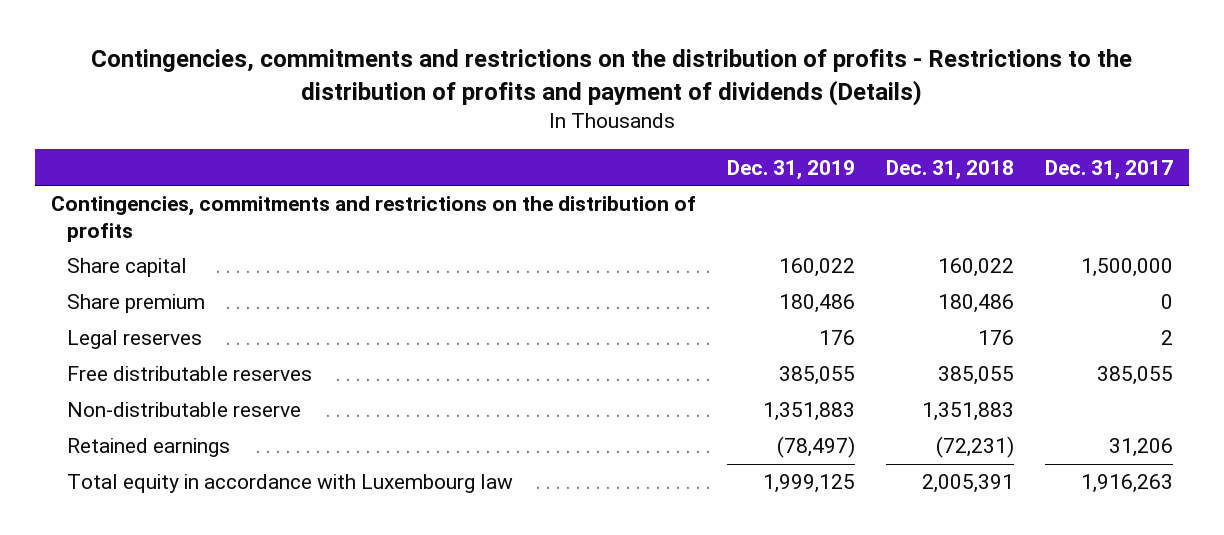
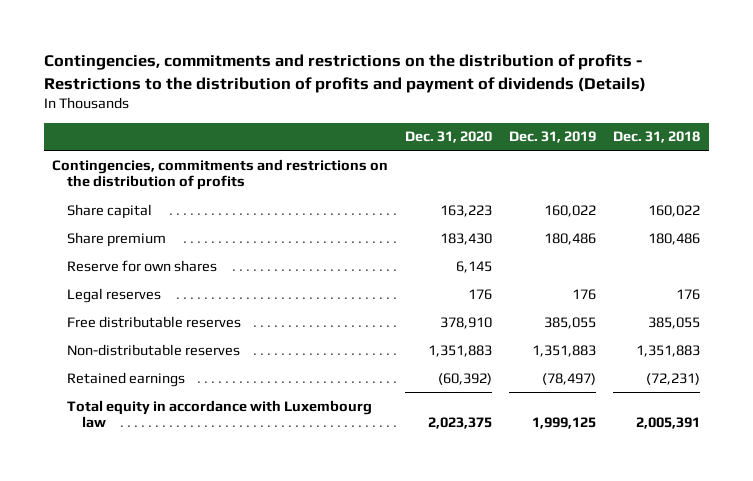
[1045,159,1174,180] Dec. 31, 2017 -> none
none -> [405,131,493,144] Dec. 31, 2020
none -> [67,259,218,272] Reserve for own shares
[66,402,301,418] Non-distributable reserve -> [67,343,241,356] Non-distributable reserves

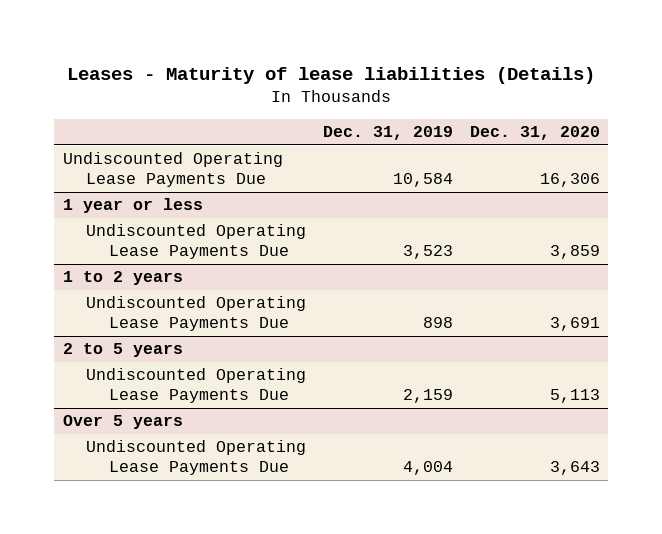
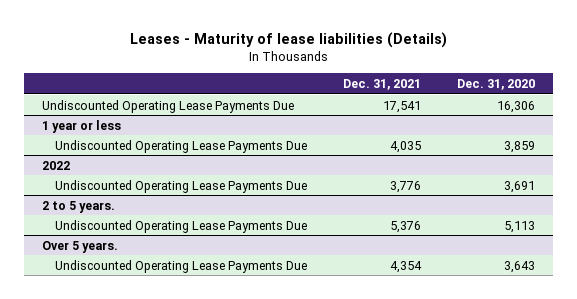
[322,126,453,141] Dec. 31, 2019 -> none
none -> [342,79,421,91] Dec. 31, 2021
[62,271,183,286] 1 to 2 years -> [42,160,71,170] 2022
[62,343,183,358] 2 to 5 years -> [42,200,116,213] 2 to 5 years.
[62,415,183,430] Over 5 years -> [42,240,119,253] Over 5 years.

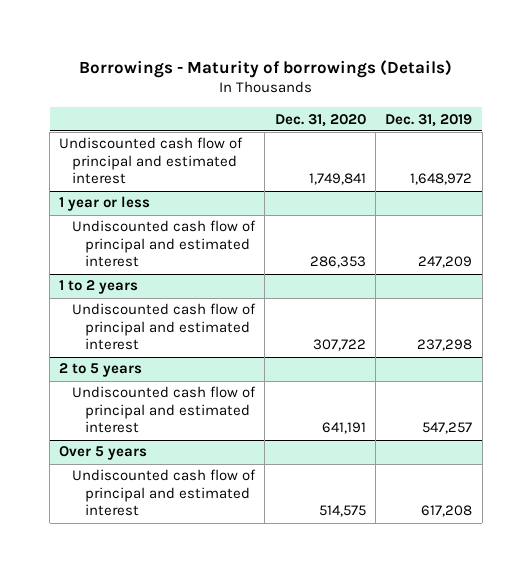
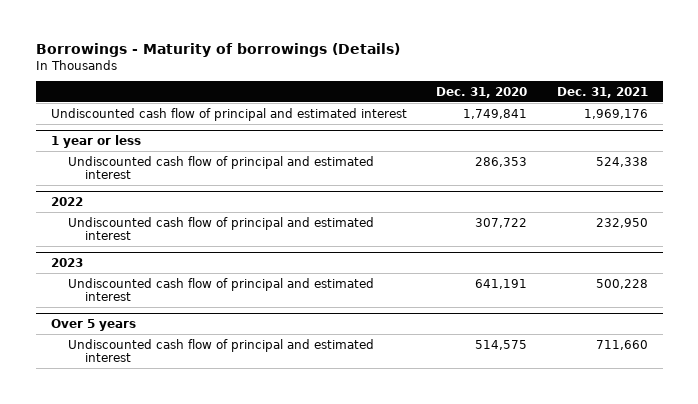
[385,113,473,127] Dec. 31, 2019 -> none
none -> [556,87,648,99] Dec. 31, 2021
[59,280,139,295] 1 to 2 years -> [50,197,83,207] 2022
[59,363,143,378] 2 to 5 years -> [50,258,83,268] 2023

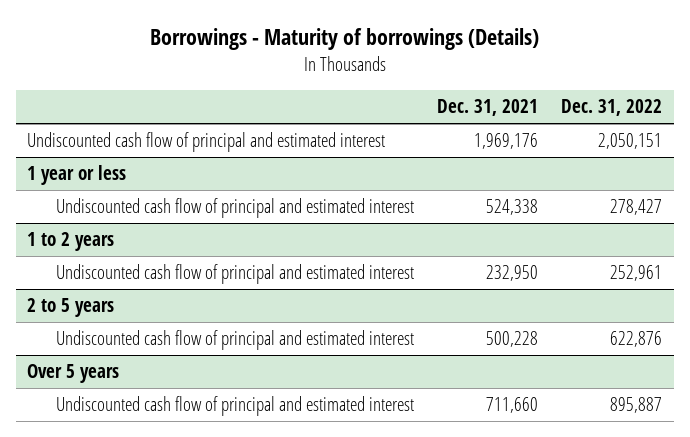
[436,87,528,99] Dec. 31, 2020 -> none
none -> [561,99,663,117] Dec. 31, 2022
[50,197,83,207] 2022 -> [27,232,115,252] 1 to 2 years
[50,258,83,268] 2023 -> none
none -> [27,298,115,318] 2 to 5 years

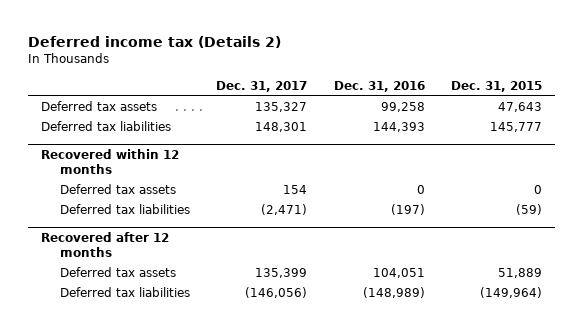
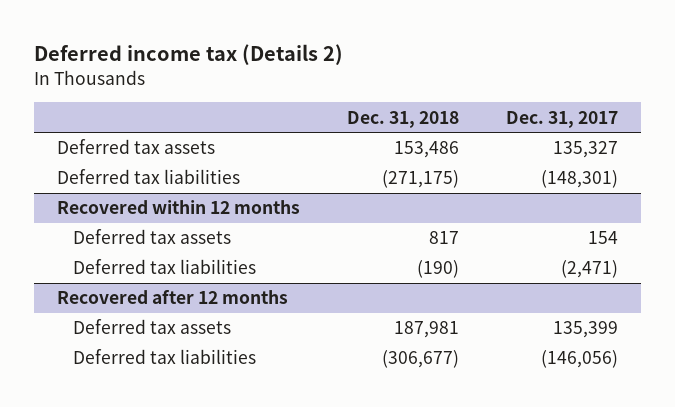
[333,81,425,93] Dec. 31, 2016 -> none
[450,81,542,93] Dec. 31, 2015 -> none
none -> [347,110,460,128] Dec. 31, 2018
[255,122,308,133] 148,301 -> [540,170,618,189] (148,301)

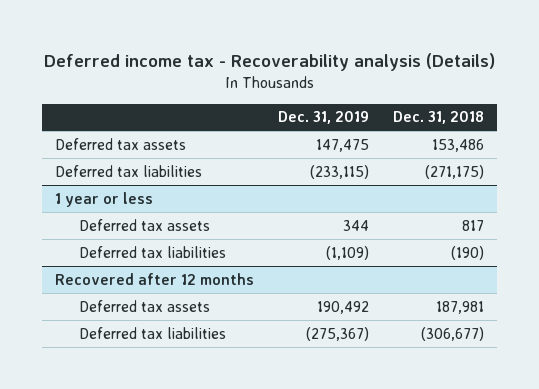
[34,44,344,66] Deferred income tax (Details 2) -> [43,52,495,71] Deferred income tax - Recoverability analysis (Details)
[505,110,618,128] Dec. 31, 2017 -> none
none -> [278,111,370,125] Dec. 31, 2019
[57,200,301,215] Recovered within 12 months -> [54,191,153,207] 1 year or less

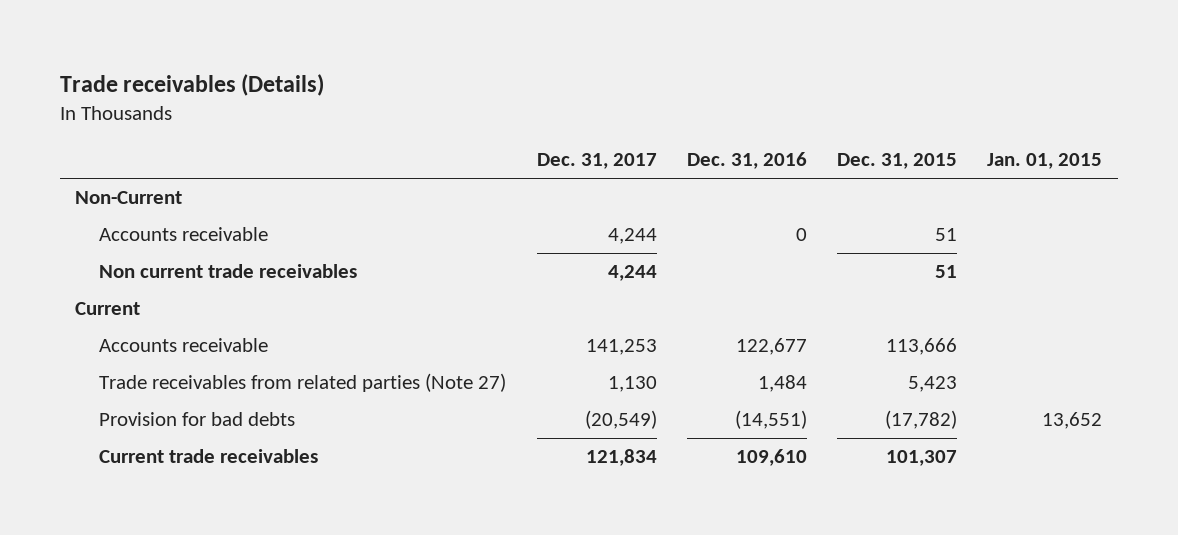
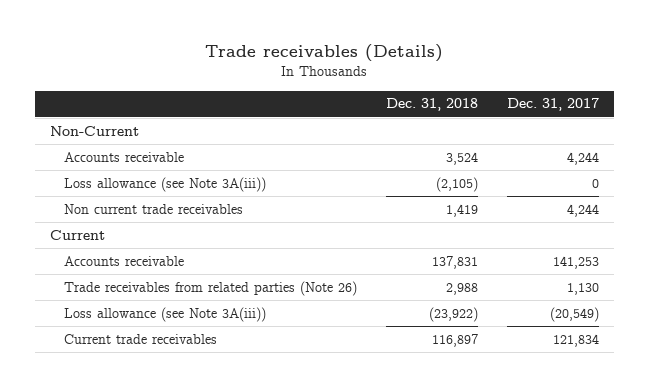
[686,152,807,170] Dec. 31, 2016 -> none
[837,153,958,170] Dec. 31, 2015 -> none
[987,153,1103,170] Jan. 01, 2015 -> none
none -> [386,98,479,112] Dec. 31, 2018
none -> [63,176,266,192] Loss allowance (see Note 3A(iii))
[99,373,507,393] Trade receivables from related parties (Note 27) -> [63,280,357,296] Trade receivables from related parties (Note 26)
[99,412,296,427] Provision for bad debts -> [63,306,266,322] Loss allowance (see Note 3A(iii))

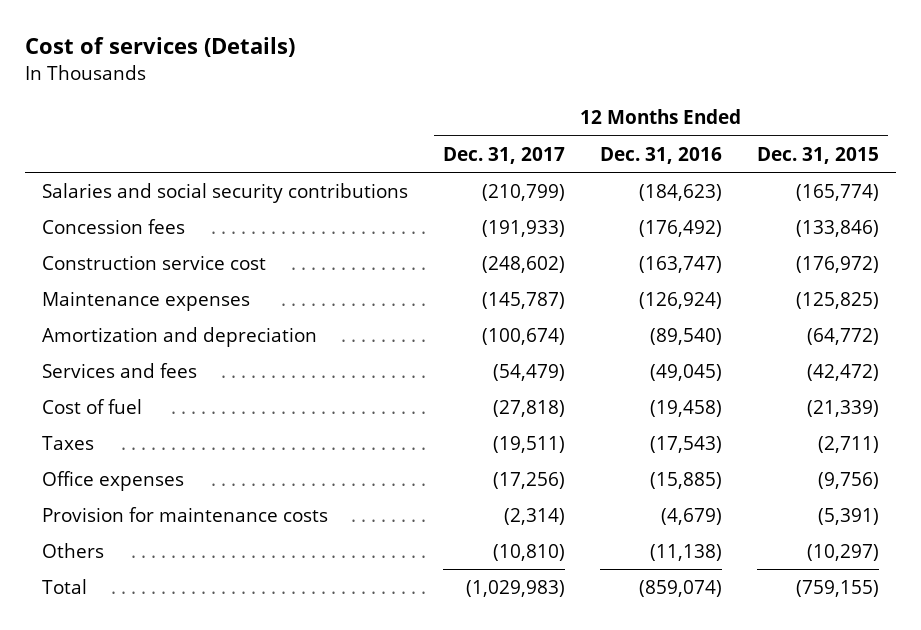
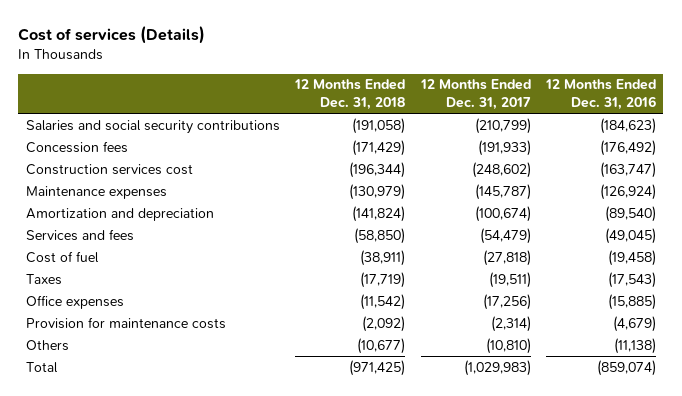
[756,146,879,164] Dec. 31, 2015 -> none
none -> [294,79,406,111] 12 Months Ended Dec. 31, 2018
[42,254,267,270] Construction service cost -> [26,163,194,175] Construction services cost

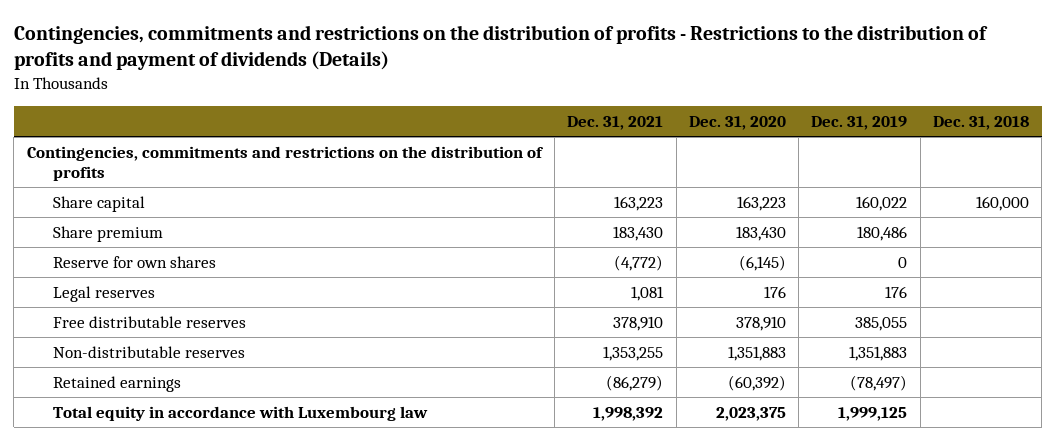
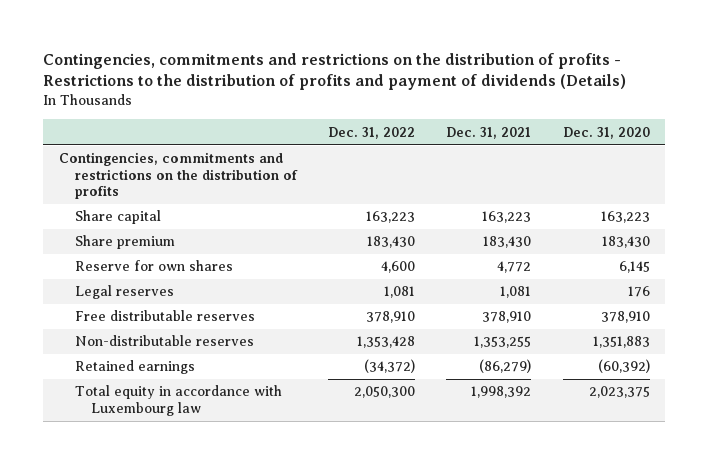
[811,116,908,131] Dec. 31, 2019 -> none
[933,116,1030,131] Dec. 31, 2018 -> none
none -> [328,126,416,139] Dec. 31, 2022
[614,254,664,271] (4,772) -> [497,261,532,274] 4,772
[738,254,786,271] (6,145) -> [618,261,650,274] 6,145

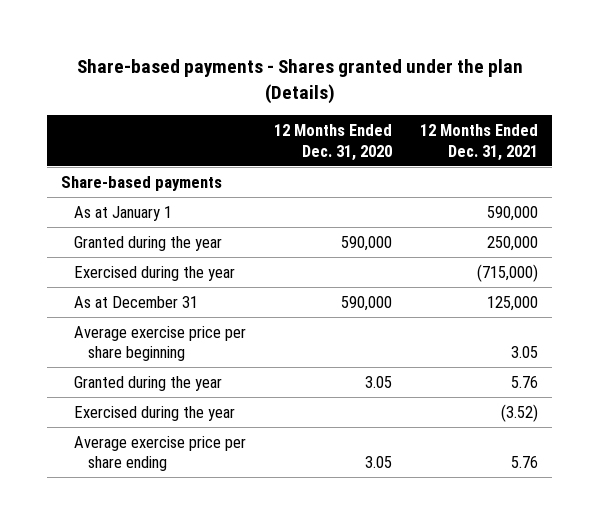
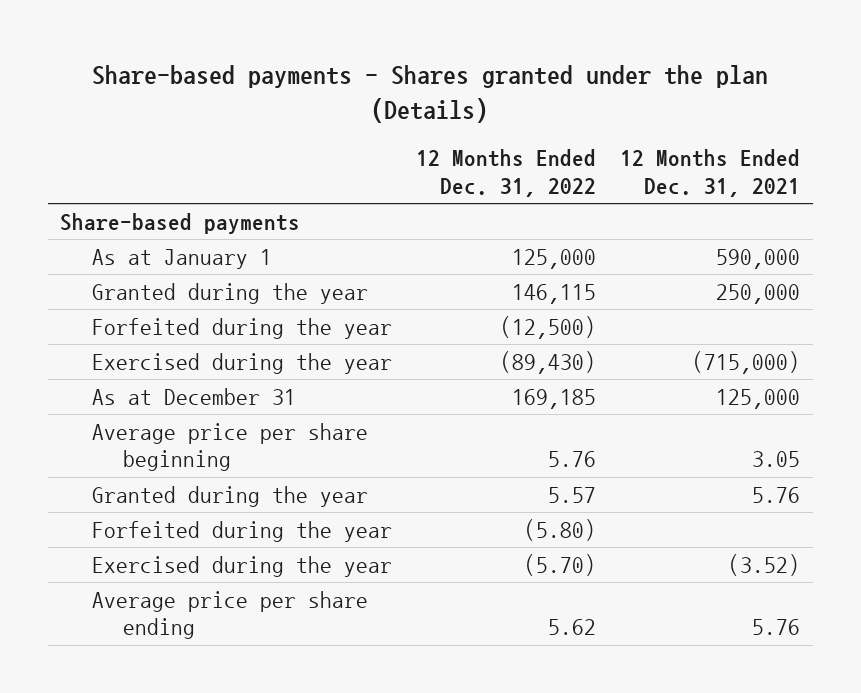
[274,124,393,161] 12 Months Ended Dec. 31, 2020 -> none
none -> [416,149,597,197] 12 Months Ended Dec. 31, 2022
none -> [91,317,392,339] Forfeited during the year
[74,325,247,362] Average exercise price per share beginning -> [91,422,368,472] Average price per share beginning
none -> [91,520,392,542] Forfeited during the year
[74,435,247,472] Average exercise price per share ending -> [91,590,368,640] Average price per share ending

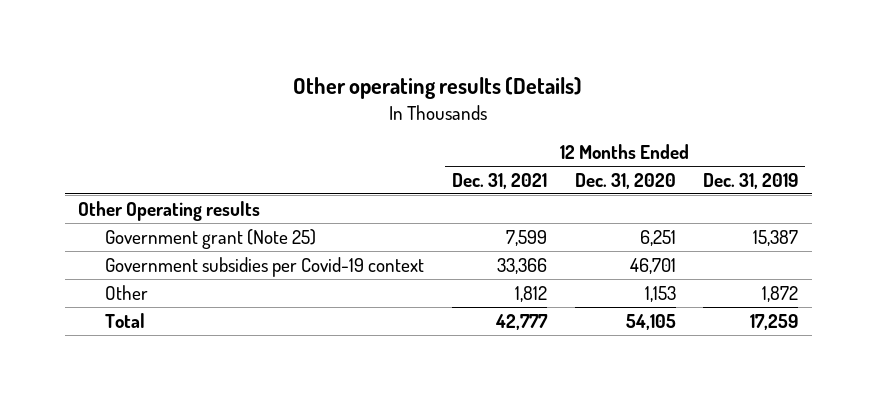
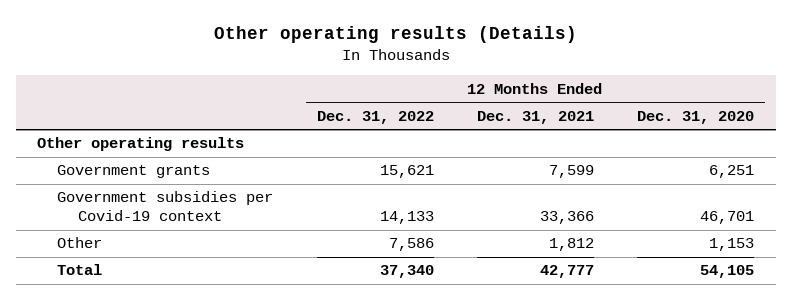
[703,172,799,189] Dec. 31, 2019 -> none
none -> [316,110,434,124] Dec. 31, 2022
[78,200,261,221] Other Operating results -> [37,137,245,152] Other operating results
[105,228,317,249] Government grant (Note 25) -> [57,165,211,179] Government grants

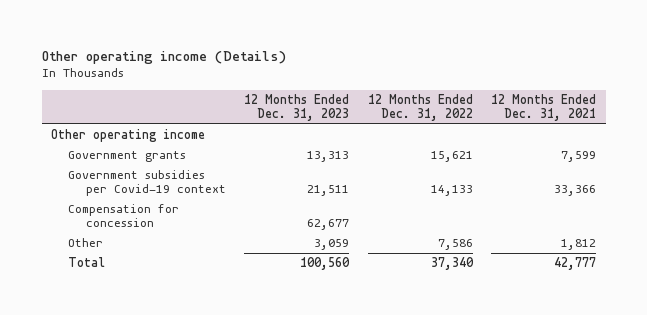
[213,26,577,44] Other operating results (Details) -> [41,50,286,64] Other operating income (Details)
[637,110,755,124] Dec. 31, 2020 -> none
none -> [244,93,350,122] 12 Months Ended Dec. 31, 2023
[37,137,245,152] Other operating results -> [50,129,205,143] Other operating income
none -> [68,204,180,228] Compensation for concession

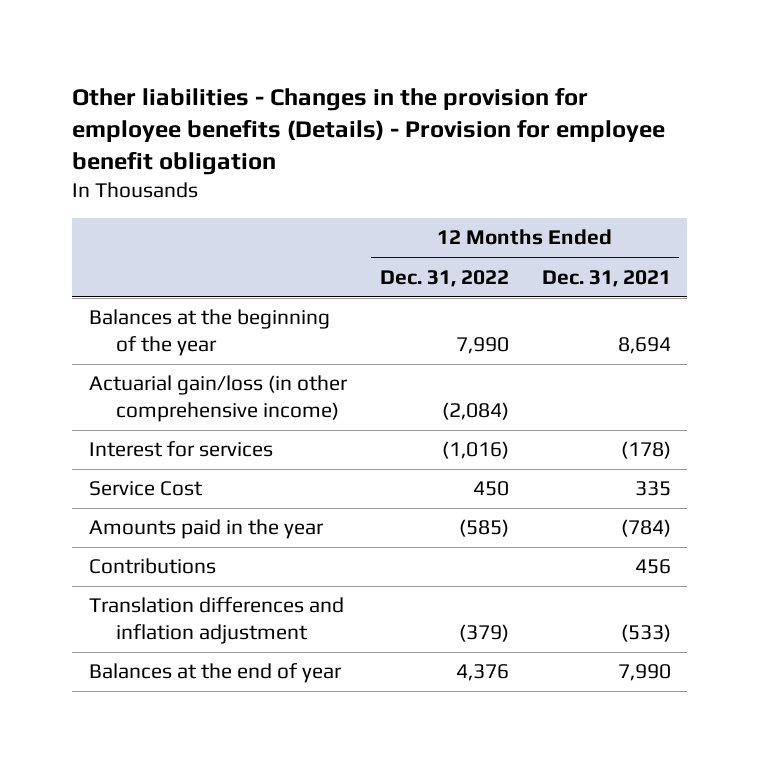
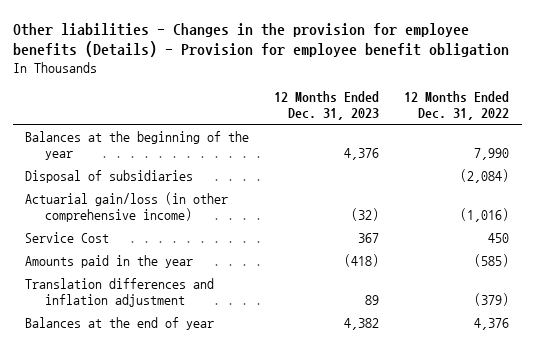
[541,269,671,287] Dec. 31, 2021 -> none
none -> [274,91,380,121] 12 Months Ended Dec. 31, 2023
[88,441,273,458] Interest for services -> none
none -> [25,169,194,183] Disposal of subsidiaries
[441,401,509,420] (2,084) -> [460,207,510,222] (1,016)
[88,558,216,575] Contributions -> none

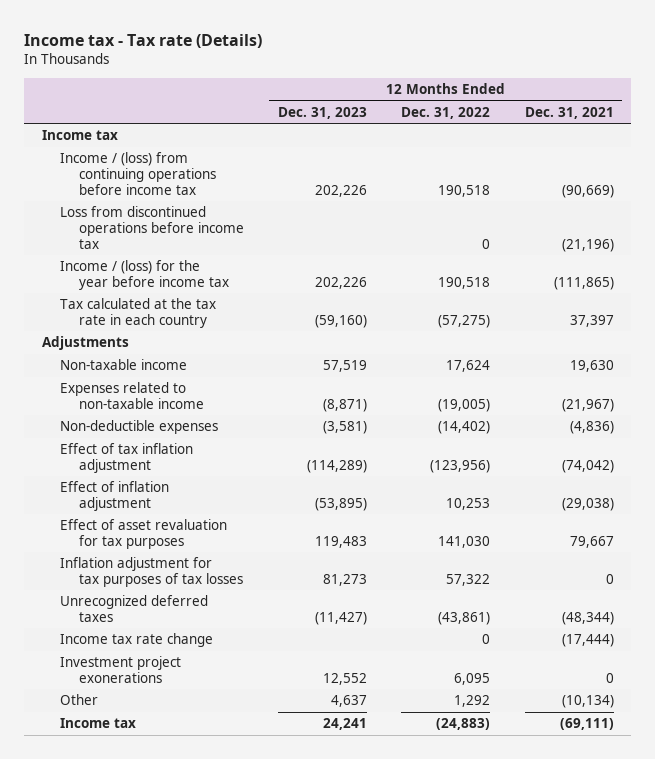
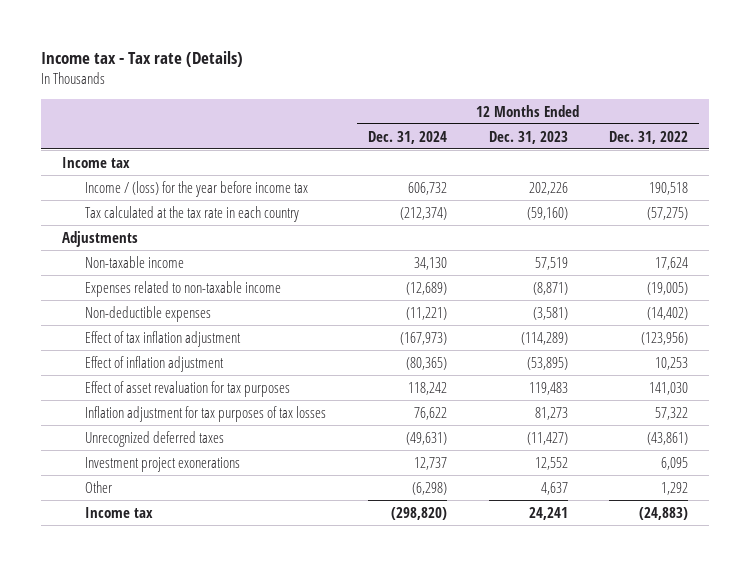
[524,106,614,119] Dec. 31, 2021 -> none
none -> [367,130,447,144] Dec. 31, 2024
[60,152,216,195] Income / (loss) from continuing operations before income tax -> none
[60,206,244,249] Loss from discontinued operations before income tax -> none
[60,633,214,648] Income tax rate change -> none

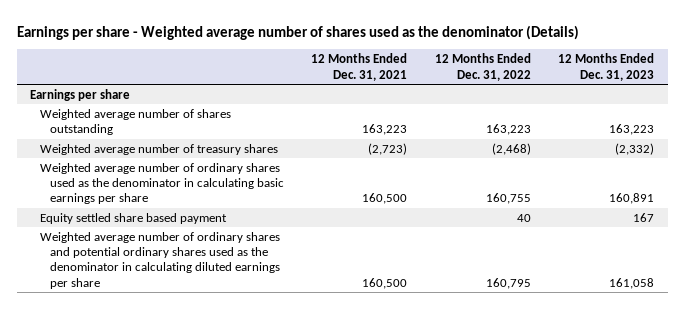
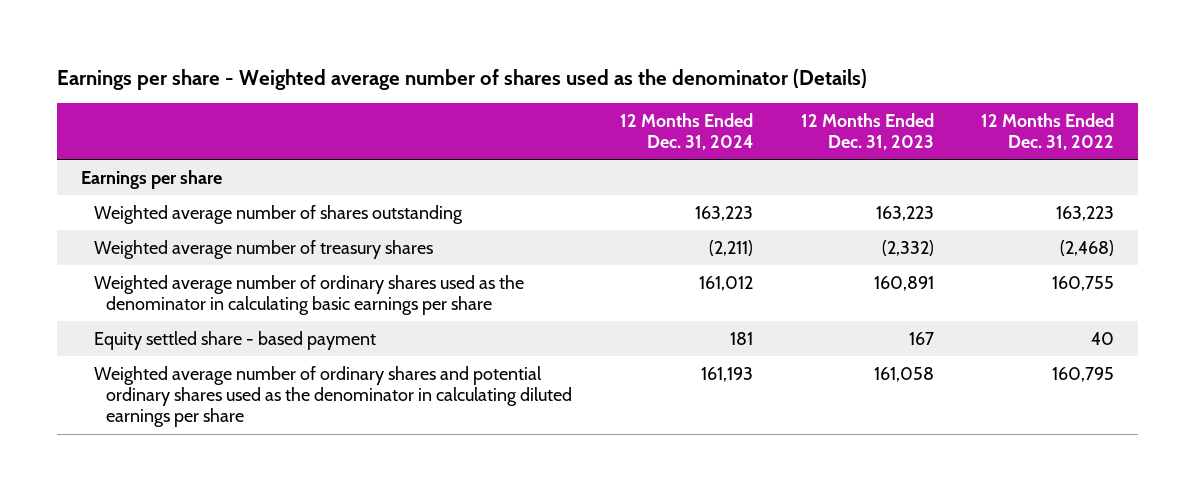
[311,53,408,81] 12 Months Ended Dec. 31, 2021 -> none
none -> [620,112,754,151] 12 Months Ended Dec. 31, 2024
[40,212,228,224] Equity settled share based payment -> [93,330,376,350] Equity settled share - based payment

